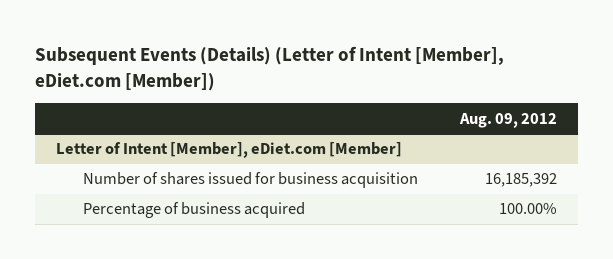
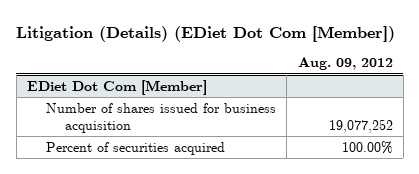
[35,46,505,91] Subsequent Events (Details) (Letter of Intent [Member], eDiet.com [Member]) -> [16,25,396,42] Litigation (Details) (EDiet Dot Com [Member])
[56,142,403,159] Letter of Intent [Member], eDiet.com [Member] -> none
none -> [26,79,207,95] EDiet Dot Com [Member]
[484,173,557,188] 16,185,392 -> [328,118,393,133] 19,077,252
[82,202,305,219] Percentage of business acquired -> [45,141,225,155] Percent of securities acquired

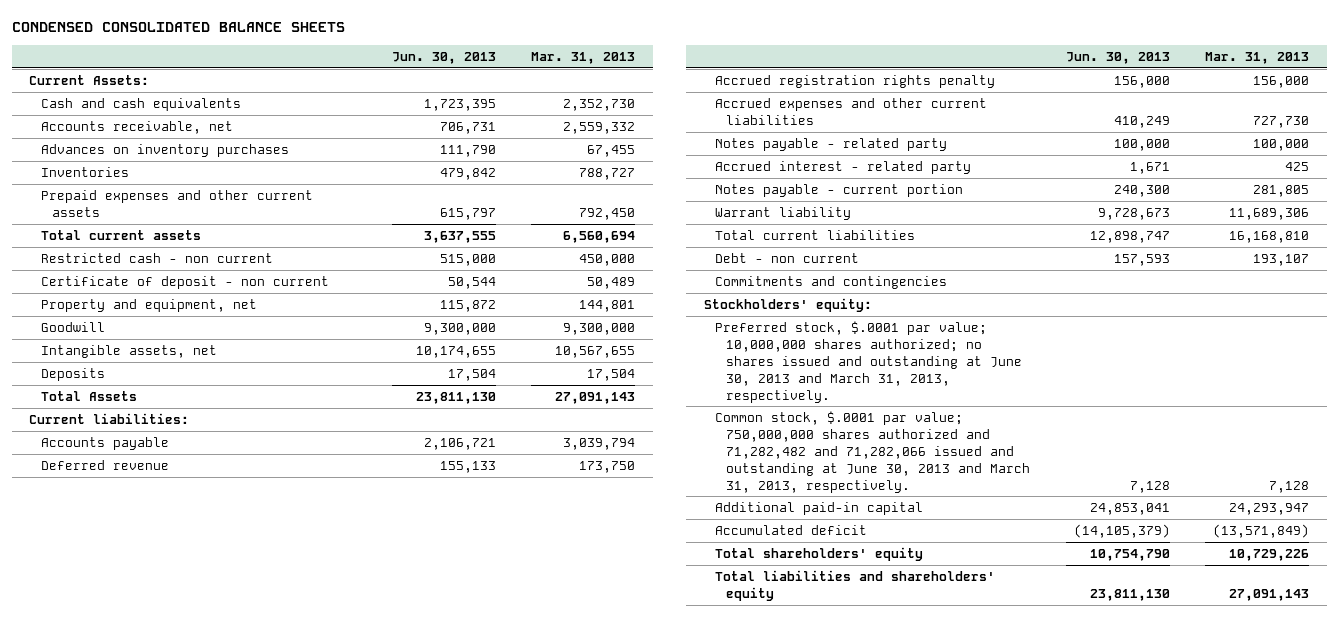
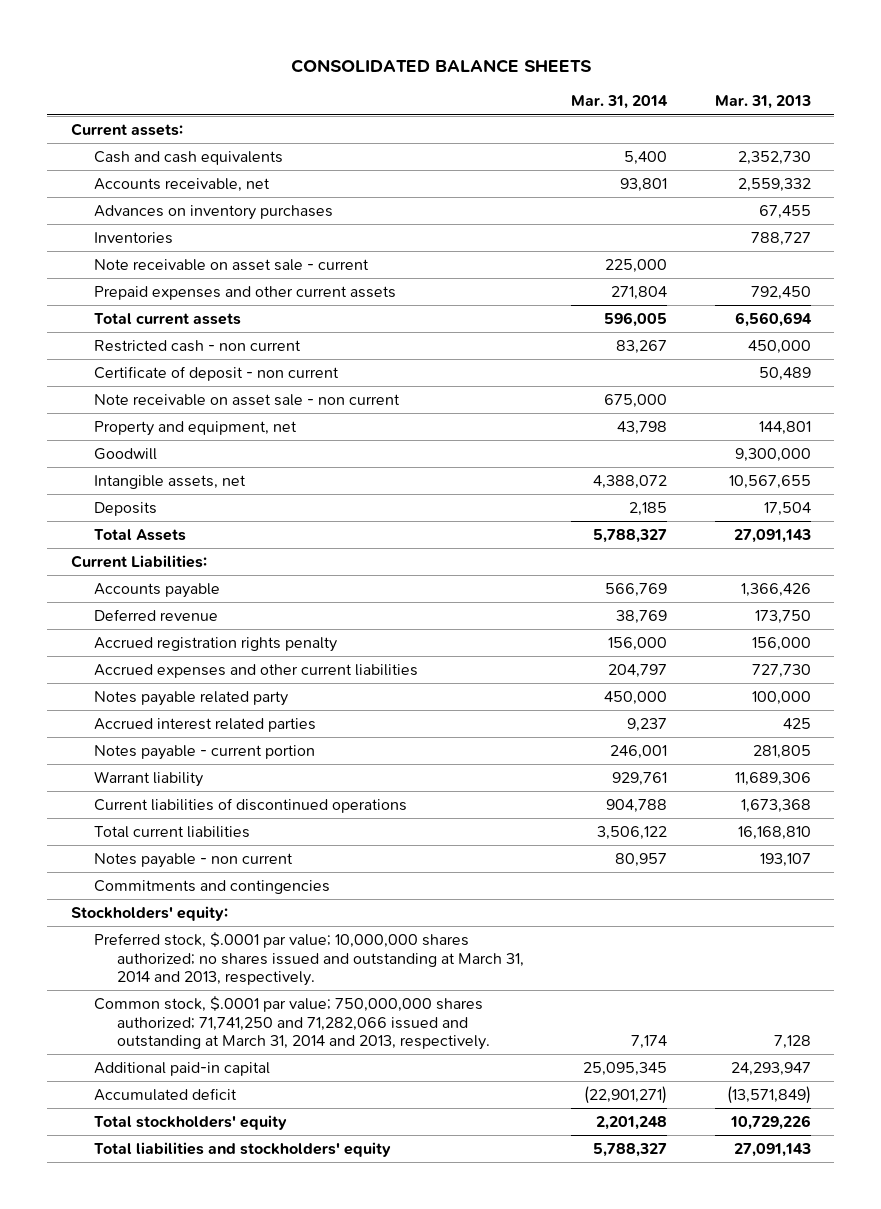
[11,21,345,32] CONDENSED CONSOLIDATED BALANCE SHEETS -> [290,58,592,73] CONSOLIDATED BALANCE SHEETS
[391,52,496,65] Jun. 30, 2013 -> none
none -> [571,95,669,110] Mar. 31, 2014
[29,74,150,85] Current Assets: -> [70,122,183,136] Current assets:
none -> [93,258,369,271] Note receivable on asset sale - current
none -> [93,393,400,406] Note receivable on asset sale - non current
[29,412,190,424] Current liabilities: -> [70,554,207,568] Current Liabilities:
[563,437,636,450] 3,039,794 -> [740,582,811,597] 1,366,426
[714,137,947,151] Notes payable - related party -> [93,690,288,706] Notes payable related party
[714,160,971,174] Accrued interest - related party -> [93,717,316,732] Accrued interest related parties
none -> [93,797,407,813] Current liabilities of discontinued operations
[714,252,859,263] Debt - non current -> [93,852,293,868] Notes payable - non current
[714,320,1023,403] Preferred stock, $.0001 par value; 10,000,000 shares authorized; no shares issued and outstanding at June 30, 2013 and March 31, 2013, respectively. -> [93,931,525,987] Preferred stock, $.0001 par value; 10,000,000 shares authorized; no shares issued and outstanding at March 31, 2014 and 2013, respectively.
[714,410,1031,493] Common stock, $.0001 par value; 750,000,000 shares authorized and 71,282,482 and 71,282,066 issued and outstanding at June 30, 2013 and March 31, 2013, respectively. -> [93,995,491,1051] Common stock, $.0001 par value; 750,000,000 shares authorized; 71,741,250 and 71,282,066 issued and outstanding at March 31, 2014 and 2013, respectively.
[714,546,923,561] Total shareholders' equity -> [93,1114,287,1130] Total stockholders' equity
[714,569,995,601] Total liabilities and shareholders' equity -> [93,1141,391,1157] Total liabilities and stockholders' equity

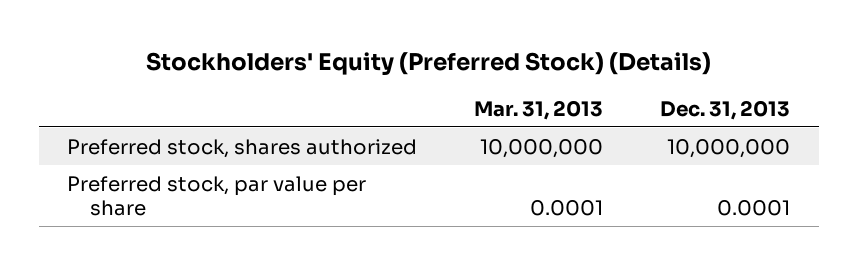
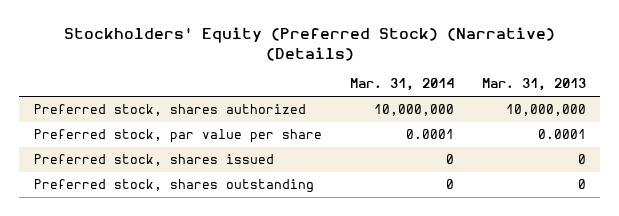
[145,51,711,75] Stockholders' Equity (Preferred Stock) (Details) -> [63,27,555,61] Stockholders' Equity (Preferred Stock) (Narrative) (Details)
[660,99,791,120] Dec. 31, 2013 -> none
none -> [349,78,454,92] Mar. 31, 2014
none -> [33,154,274,167] Preferred stock, shares issued
none -> [33,179,314,194] Preferred stock, shares outstanding

